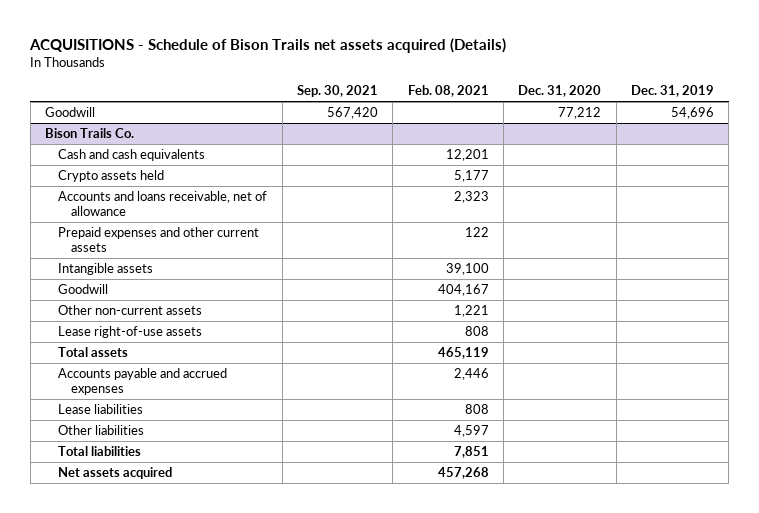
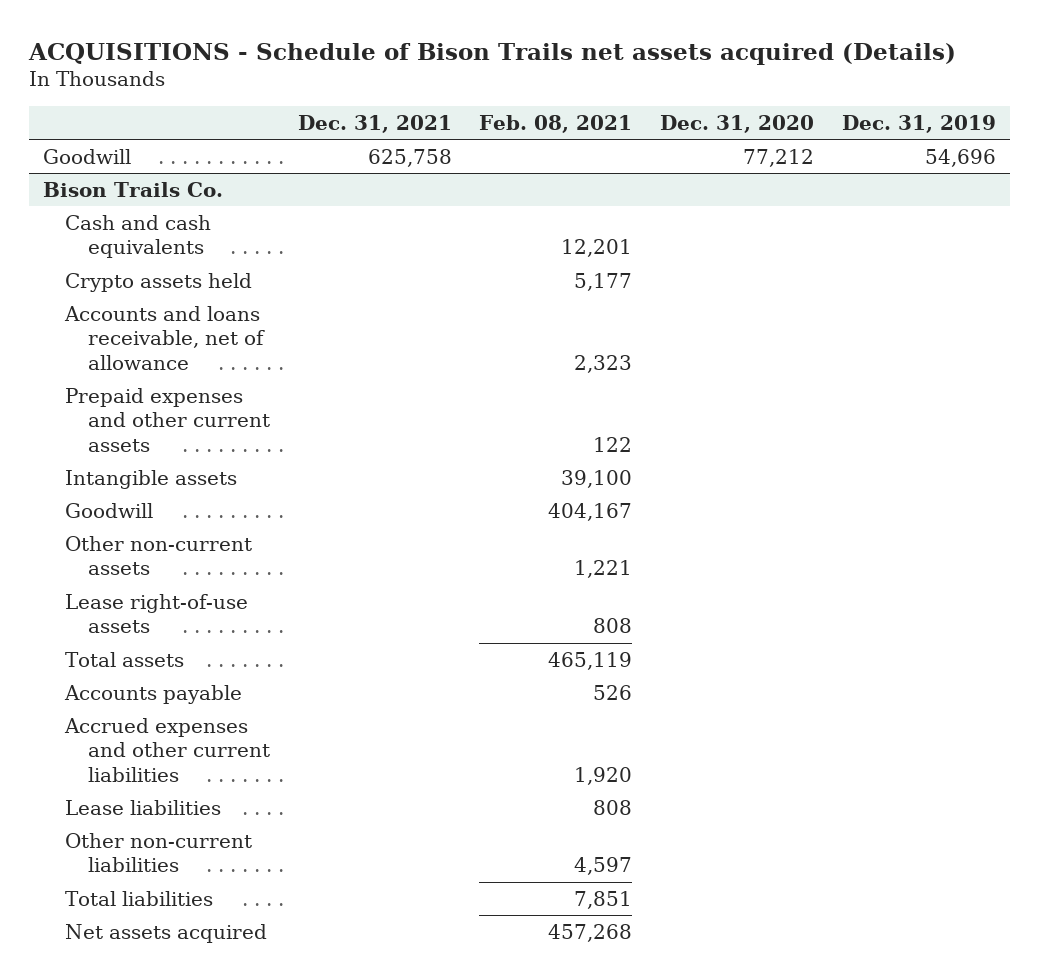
[296,85,378,98] Sep. 30, 2021 -> none
none -> [297,114,452,133] Dec. 31, 2021
[58,368,228,395] Accounts payable and accrued expenses -> [64,684,243,704] Accounts payable
[453,368,489,381] 2,446 -> [593,684,633,700] 526
none -> [64,717,270,782] Accrued expenses and other current liabilities
[58,425,145,436] Other liabilities -> [65,832,253,873] Other non-current liabilities

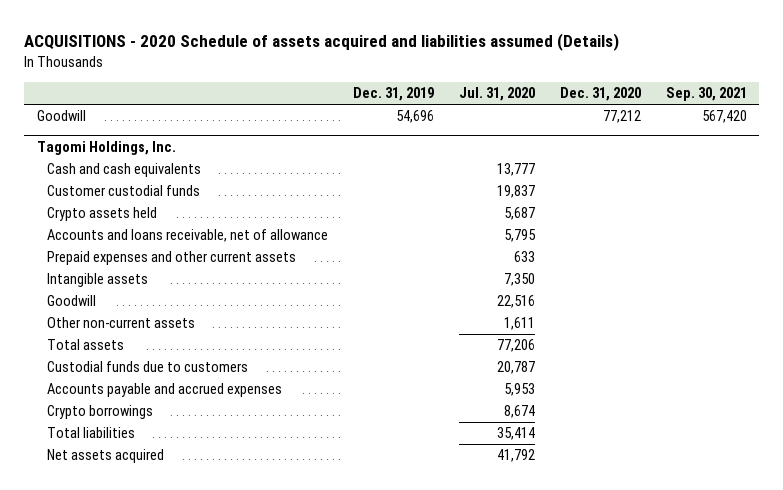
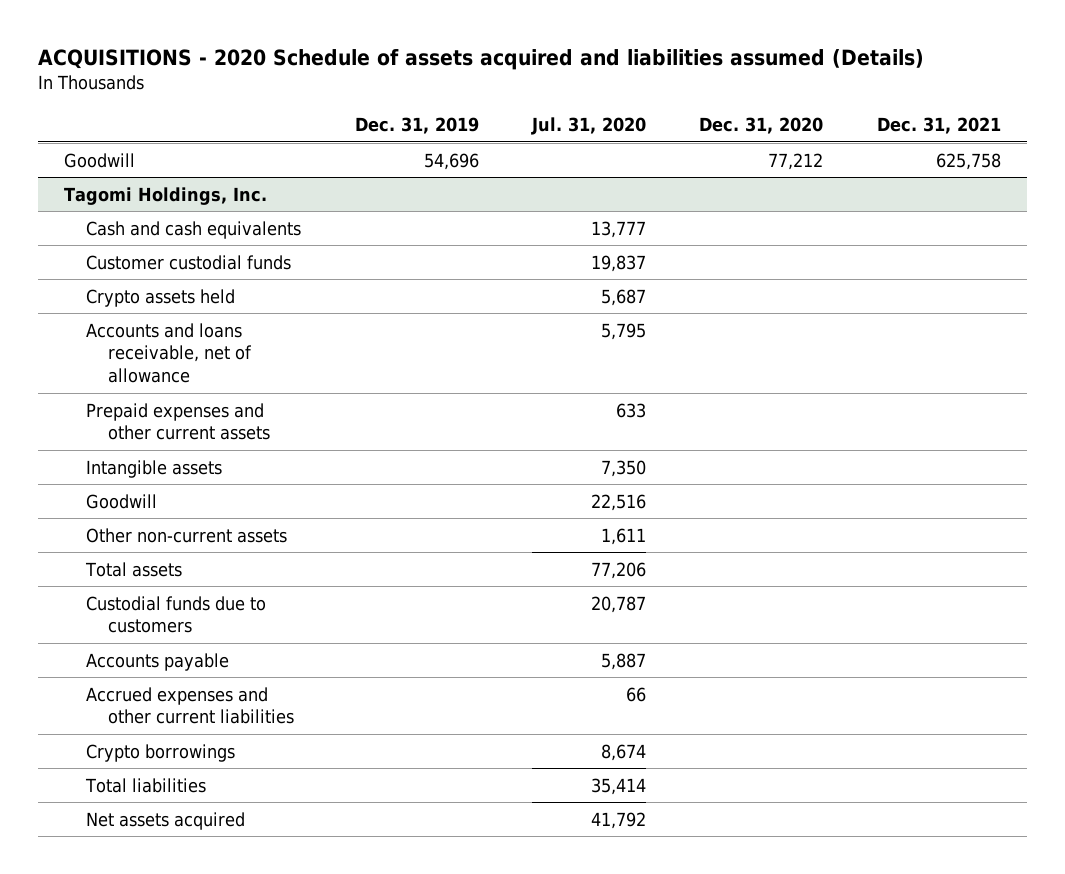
[665,87,747,102] Sep. 30, 2021 -> none
none -> [876,116,1001,134] Dec. 31, 2021
[47,383,283,398] Accounts payable and accrued expenses -> [86,652,230,671] Accounts payable
[504,383,536,397] 5,953 -> [600,652,646,670] 5,887
none -> [86,686,294,725] Accrued expenses and other current liabilities

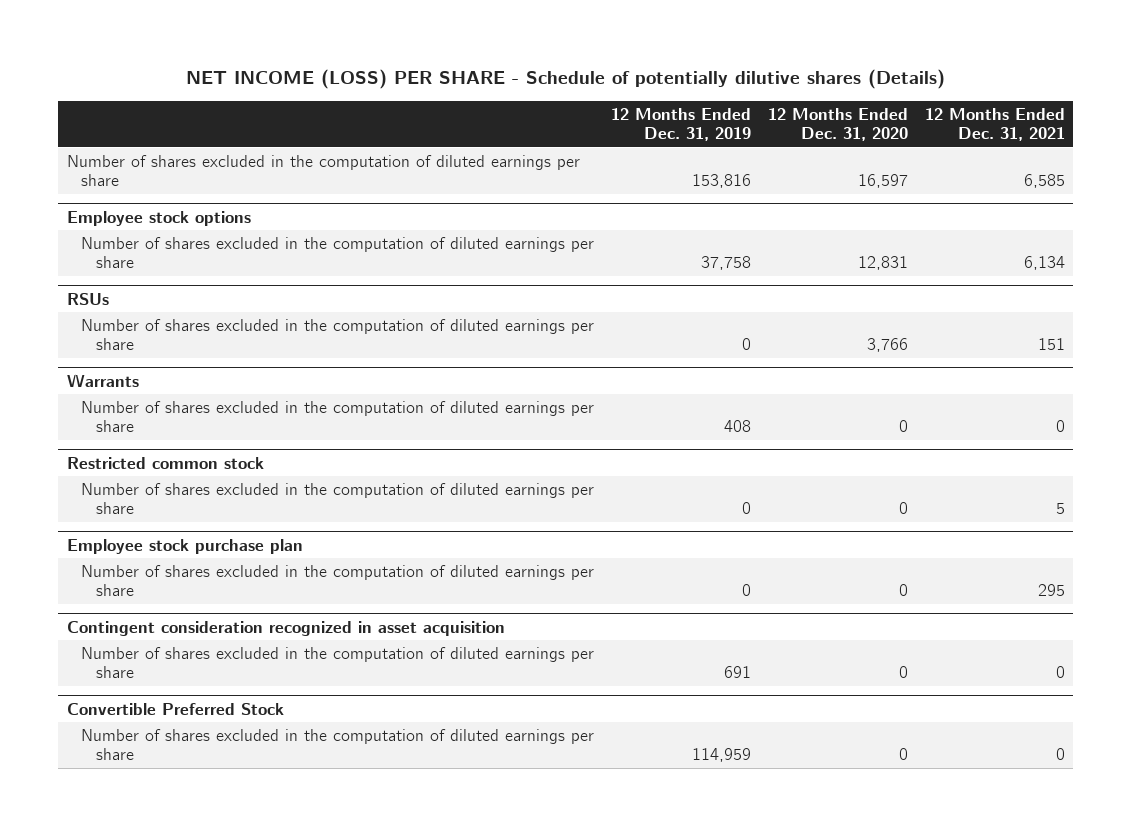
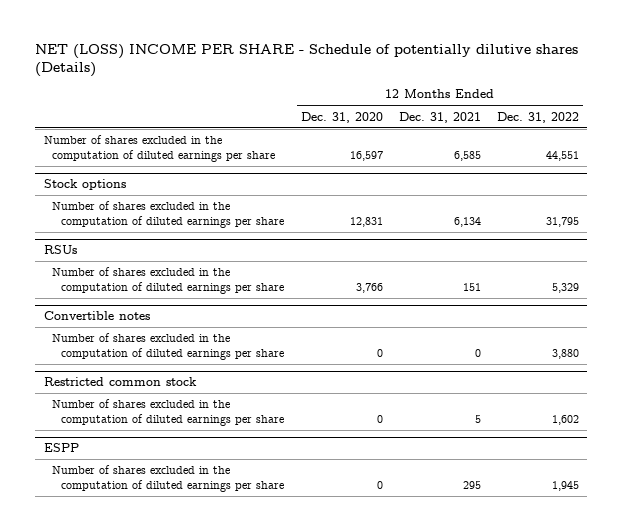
[185,69,945,90] NET INCOME (LOSS) PER SHARE - Schedule of potentially dilutive shares (Details) -> [35,43,579,77] NET (LOSS) INCOME PER SHARE - Schedule of potentially dilutive shares (Details)
[611,107,752,142] 12 Months Ended Dec. 31, 2019 -> none
none -> [497,111,580,123] Dec. 31, 2022
[66,210,251,226] Employee stock options -> [43,179,126,191] Stock options
[66,373,139,387] Warrants -> none
none -> [43,311,150,321] Convertible notes
[66,538,303,554] Employee stock purchase plan -> [43,443,79,453] ESPP
[66,620,505,636] Contingent consideration recognized in asset acquisition -> none
[81,646,595,679] Number of shares excluded in the computation of diluted earnings per share -> none
[66,702,284,715] Convertible Preferred Stock -> none
[81,728,595,761] Number of shares excluded in the computation of diluted earnings per share -> none

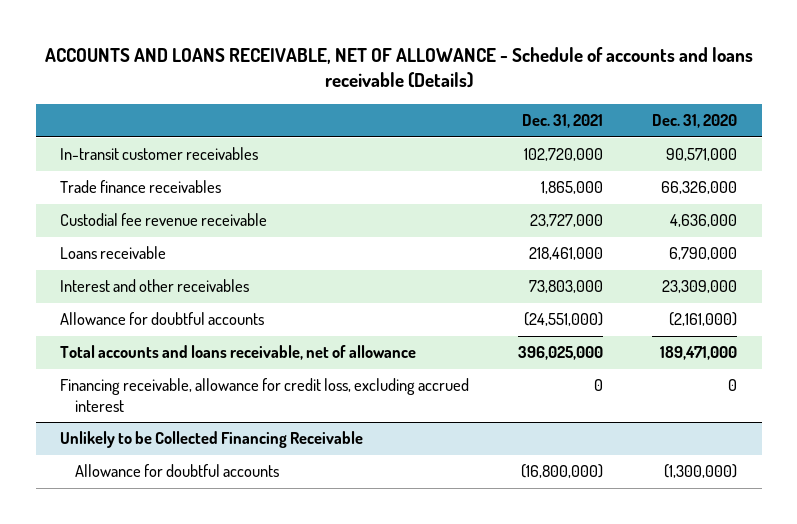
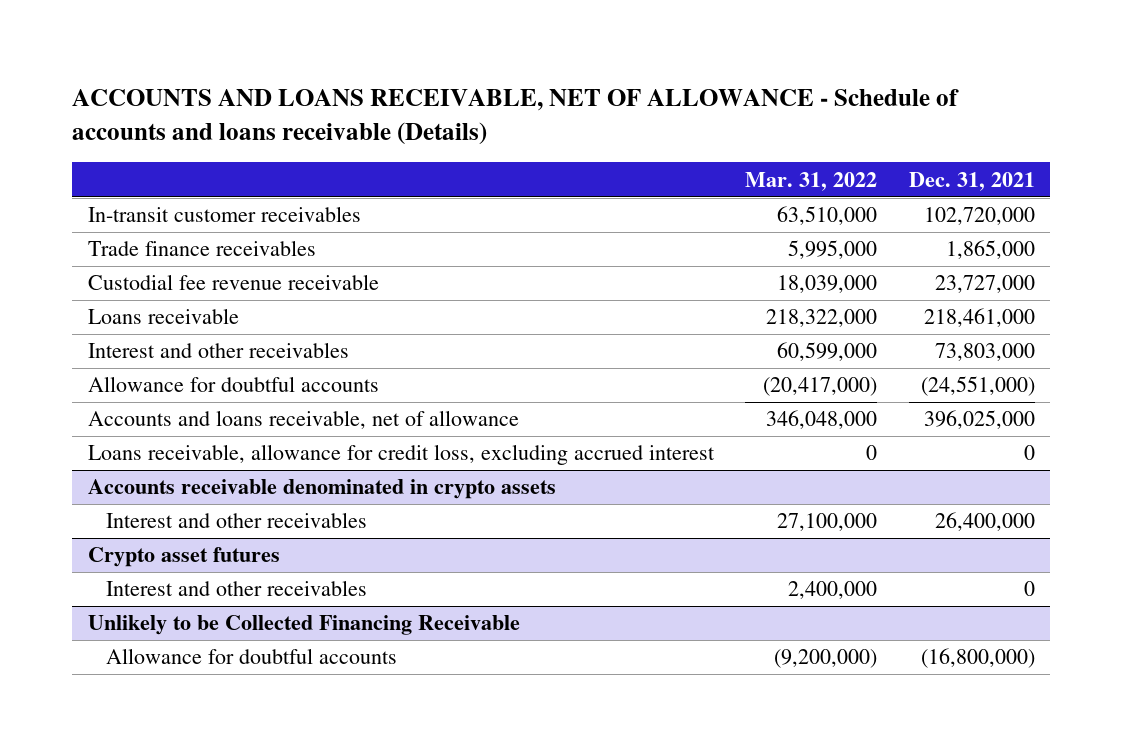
[652,114,738,129] Dec. 31, 2020 -> none
none -> [745,171,878,191] Mar. 31, 2022
[60,345,417,361] Total accounts and loans receivable, net of allowance -> [87,410,519,430] Accounts and loans receivable, net of allowance
[60,378,470,413] Financing receivable, allowance for credit loss, excluding accrued interest -> [87,444,715,466] Loans receivable, allowance for credit loss, excluding accrued interest
none -> [87,479,556,500] Accounts receivable denominated in crypto assets
none -> [106,512,368,529] Interest and other receivables
none -> [87,547,280,568] Crypto asset futures
none -> [106,580,368,597] Interest and other receivables

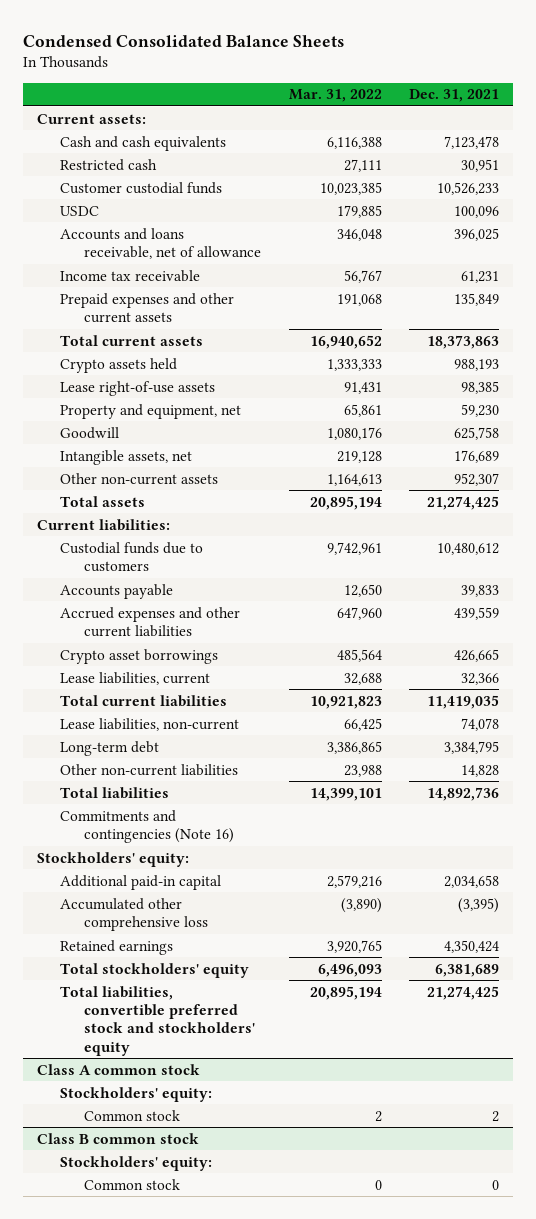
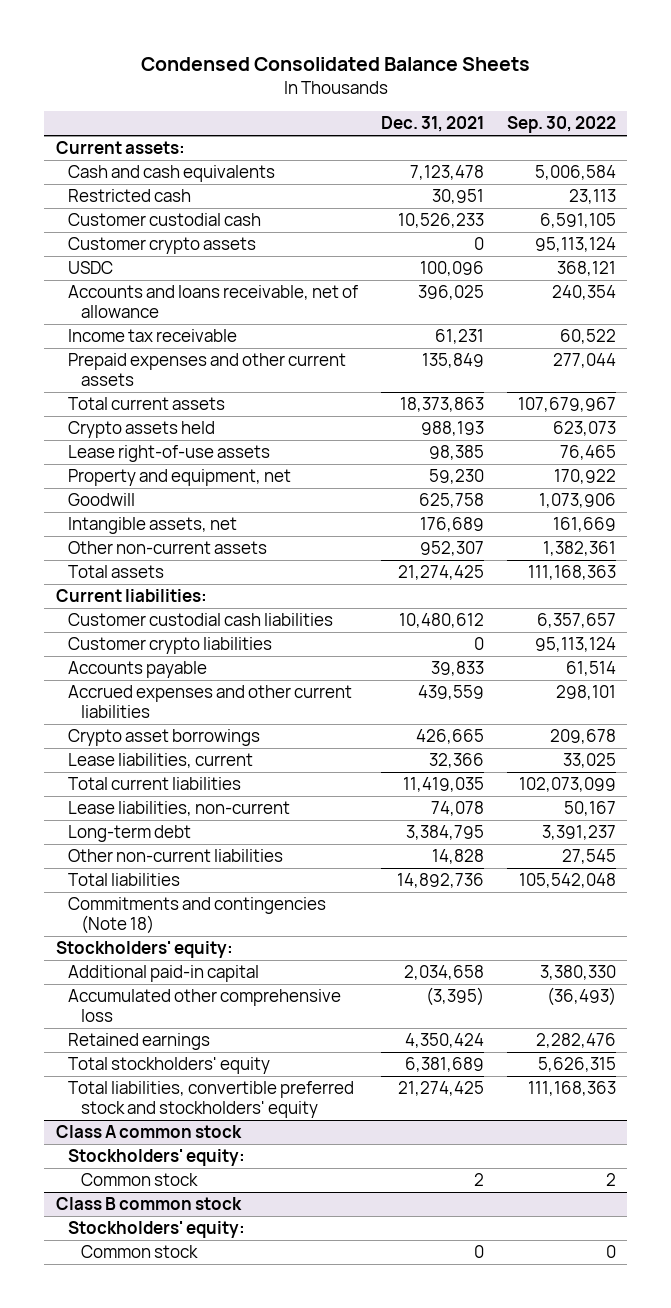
[288,89,382,103] Mar. 31, 2022 -> none
none -> [506,116,616,134] Sep. 30, 2022
[60,181,223,194] Customer custodial funds -> [68,213,262,227] Customer custodial cash
none -> [68,237,257,255] Customer crypto assets
[60,541,204,572] Custodial funds due to customers -> [68,613,334,627] Customer custodial cash liabilities
none -> [68,637,273,655] Customer crypto liabilities
[60,809,235,843] Commitments and contingencies (Note 16) -> [68,897,327,935] Commitments and contingencies (Note 18)

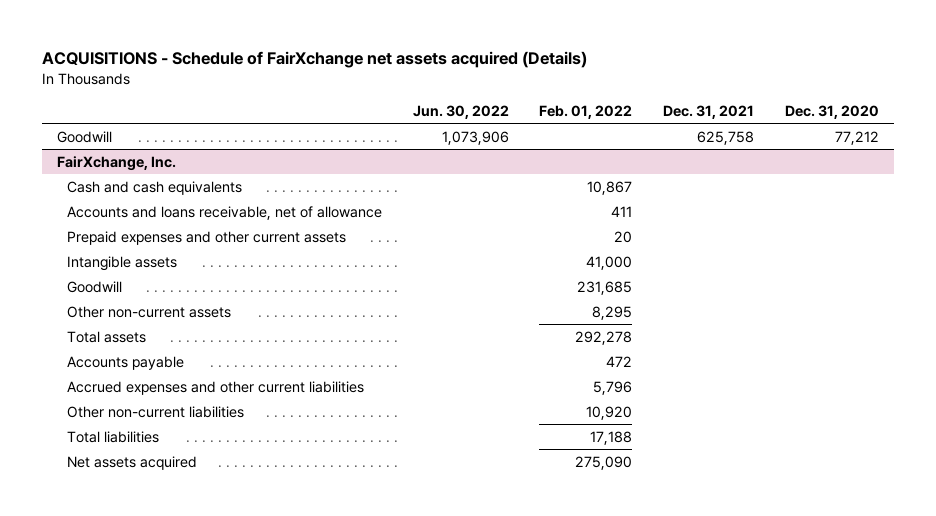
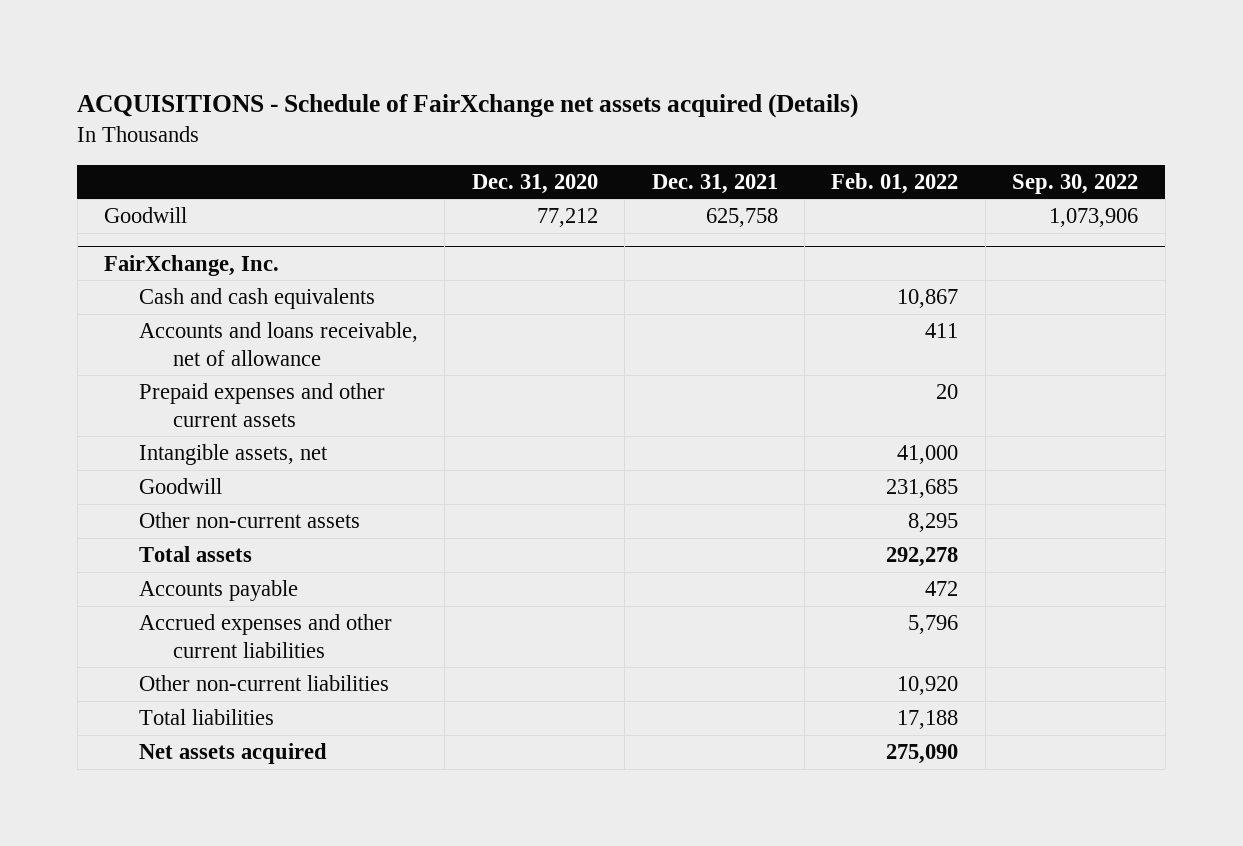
[412,105,509,120] Jun. 30, 2022 -> none
none -> [1012,173,1139,194] Sep. 30, 2022
[67,255,178,271] Intangible assets -> [138,444,328,466] Intangible assets, net

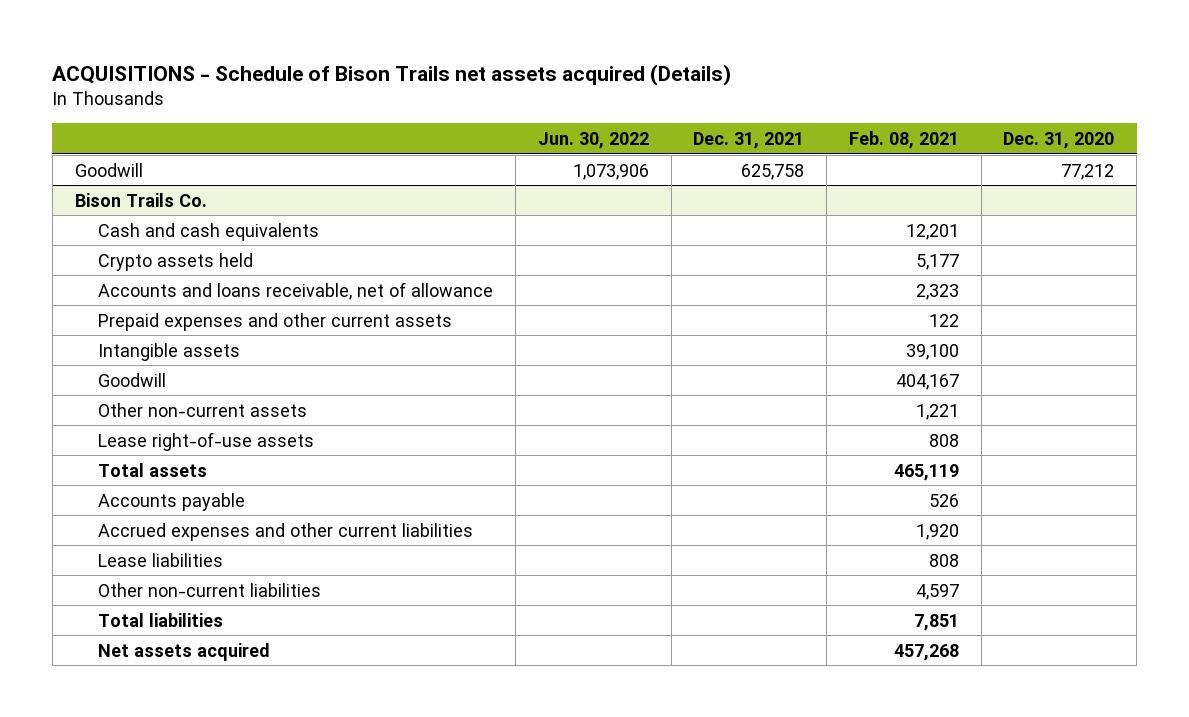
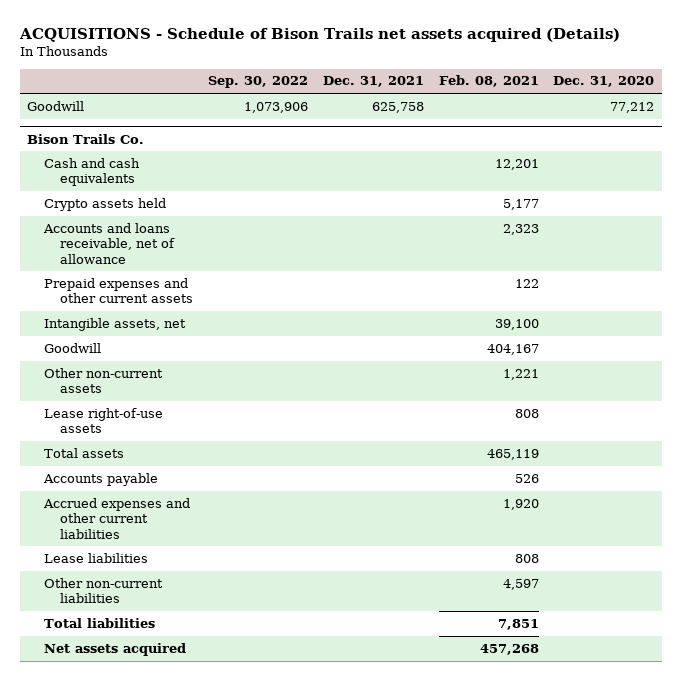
[537,131,649,149] Jun. 30, 2022 -> none
none -> [208,76,309,89] Sep. 30, 2022
[98,342,241,361] Intangible assets -> [43,317,186,331] Intangible assets, net

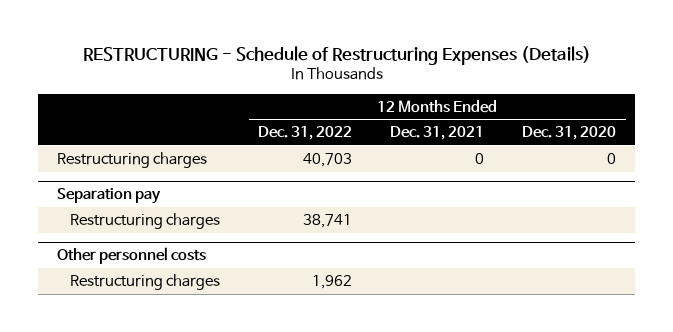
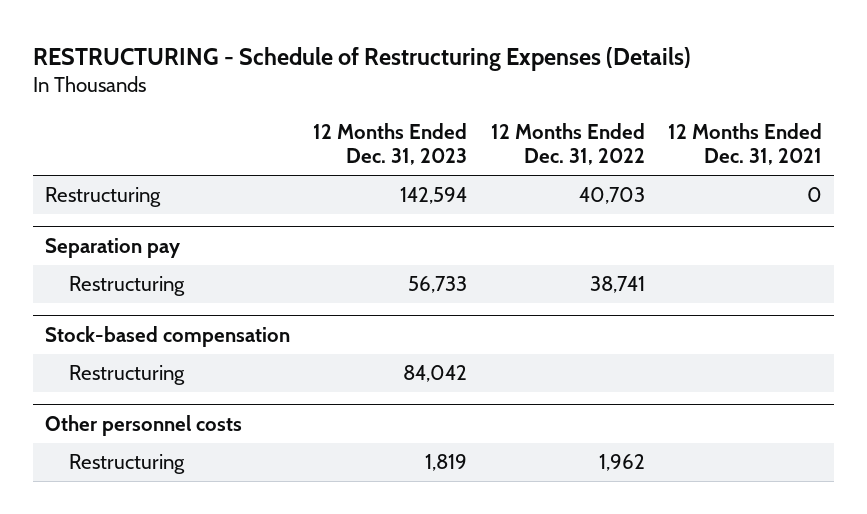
[522,126,617,141] Dec. 31, 2020 -> none
none -> [313,122,468,166] 12 Months Ended Dec. 31, 2023
[56,151,207,168] Restructuring charges -> [44,187,161,208] Restructuring
[69,212,220,229] Restructuring charges -> [68,276,185,297] Restructuring
none -> [44,325,290,347] Stock-based compensation
none -> [68,365,185,386] Restructuring
[69,273,220,290] Restructuring charges -> [68,454,185,475] Restructuring

